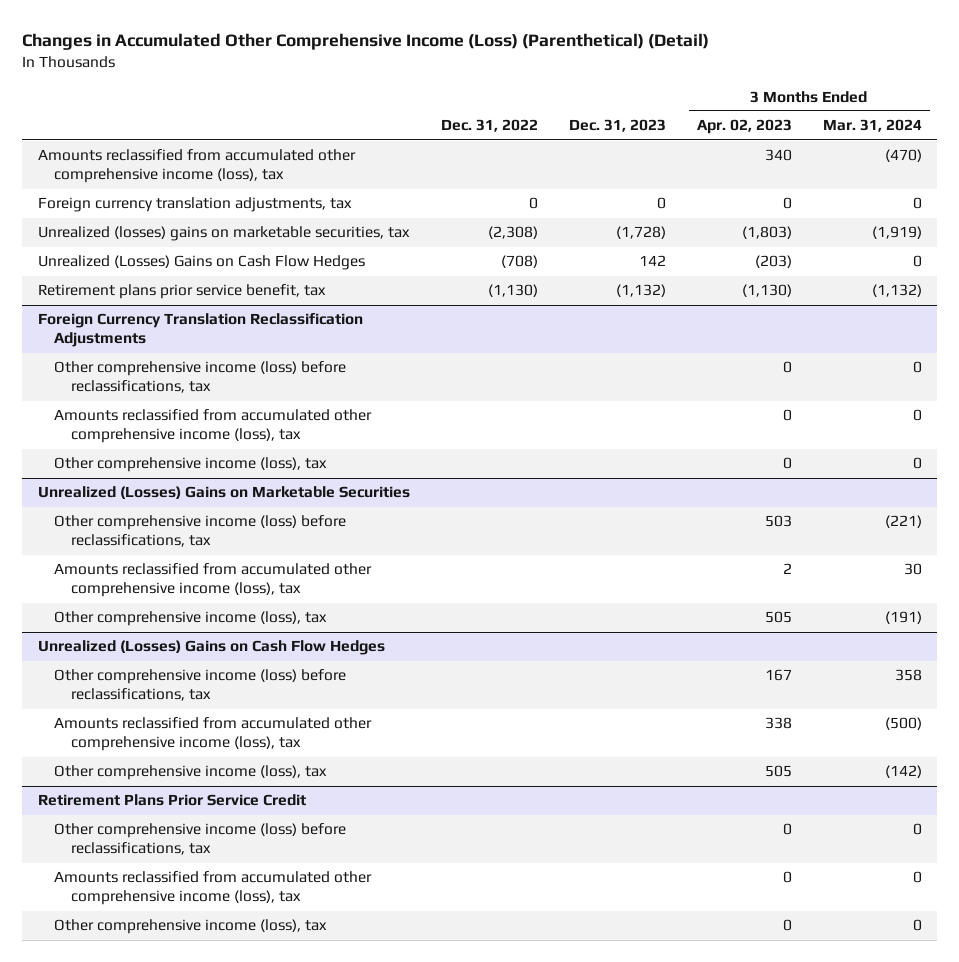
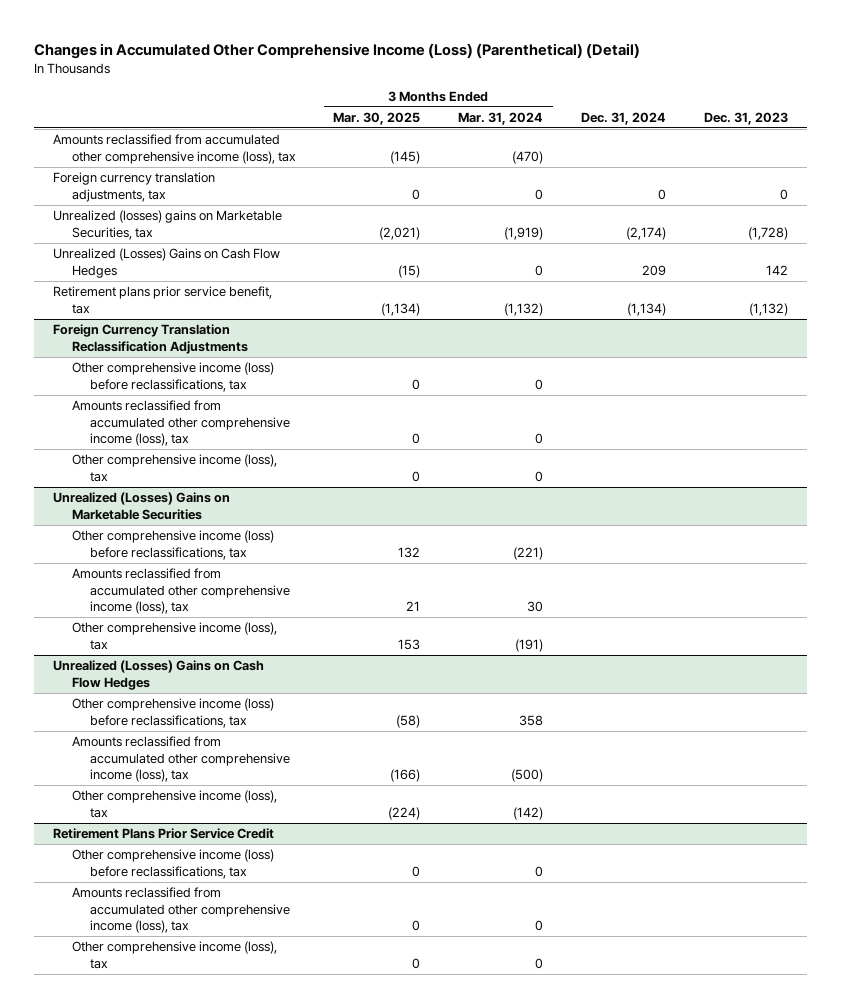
[440,119,538,133] Dec. 31, 2022 -> none
[696,119,792,135] Apr. 02, 2023 -> none
none -> [333,112,421,126] Mar. 30, 2025
none -> [581,112,667,126] Dec. 31, 2024
[37,226,410,242] Unrealized (losses) gains on marketable securities, tax -> [53,210,283,240] Unrealized (losses) gains on Marketable Securities, tax

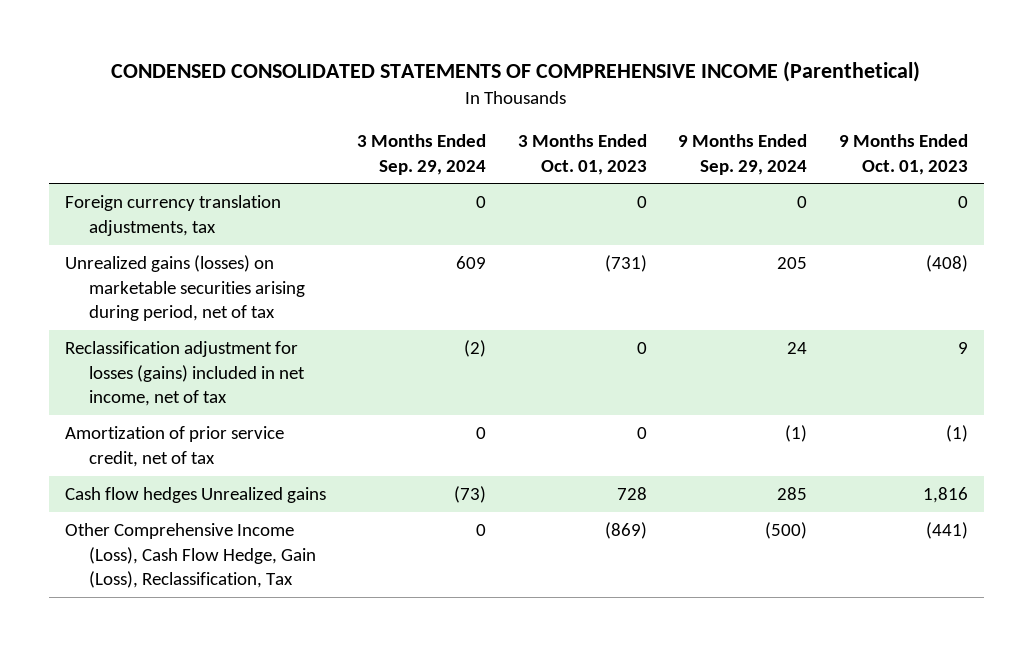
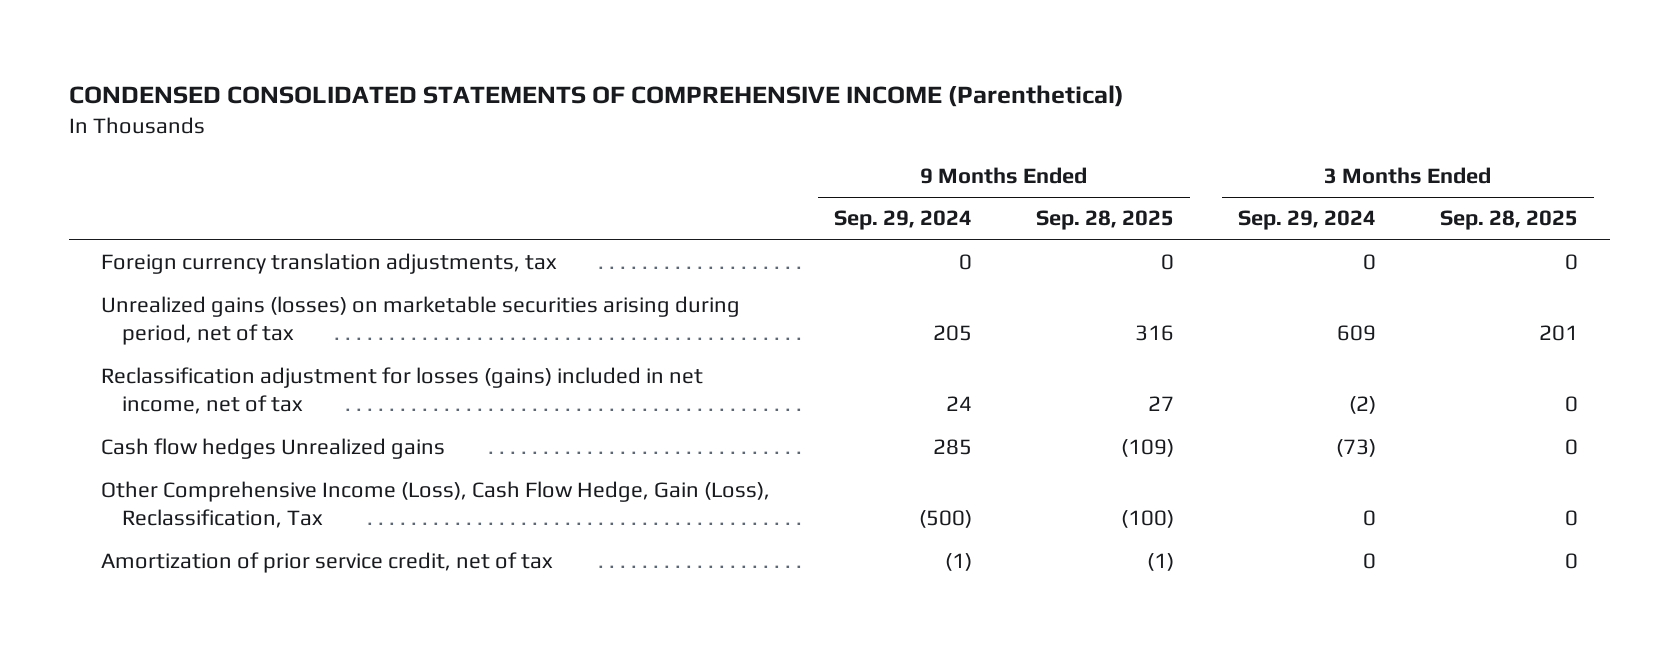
[517,133,647,175] 3 Months Ended Oct. 01, 2023 -> none
[838,133,968,175] 9 Months Ended Oct. 01, 2023 -> none
none -> [1036,210,1175,231] Sep. 28, 2025
none -> [1440,210,1579,231] Sep. 28, 2025
[64,426,284,467] Amortization of prior service credit, net of tax -> [101,552,554,574] Amortization of prior service credit, net of tax

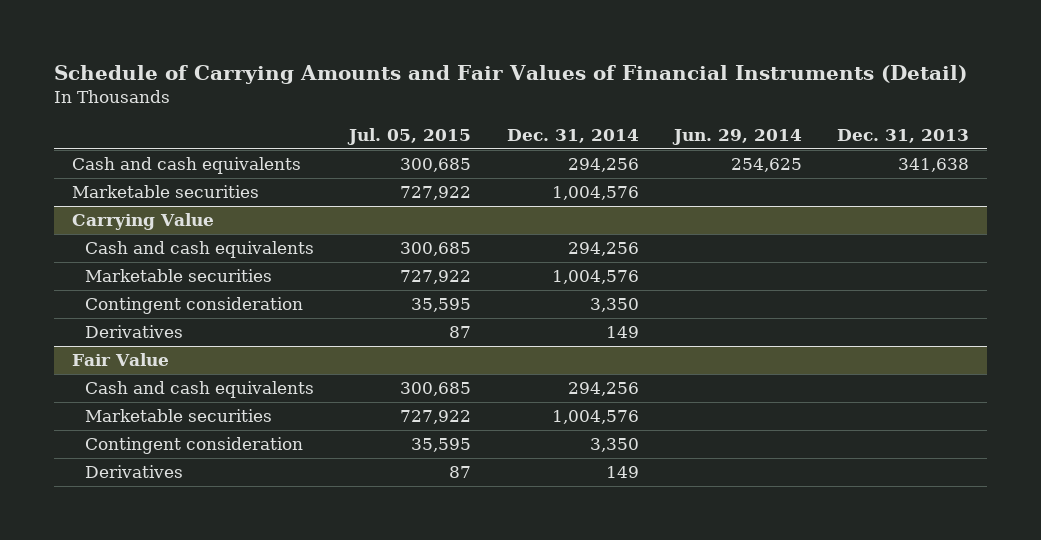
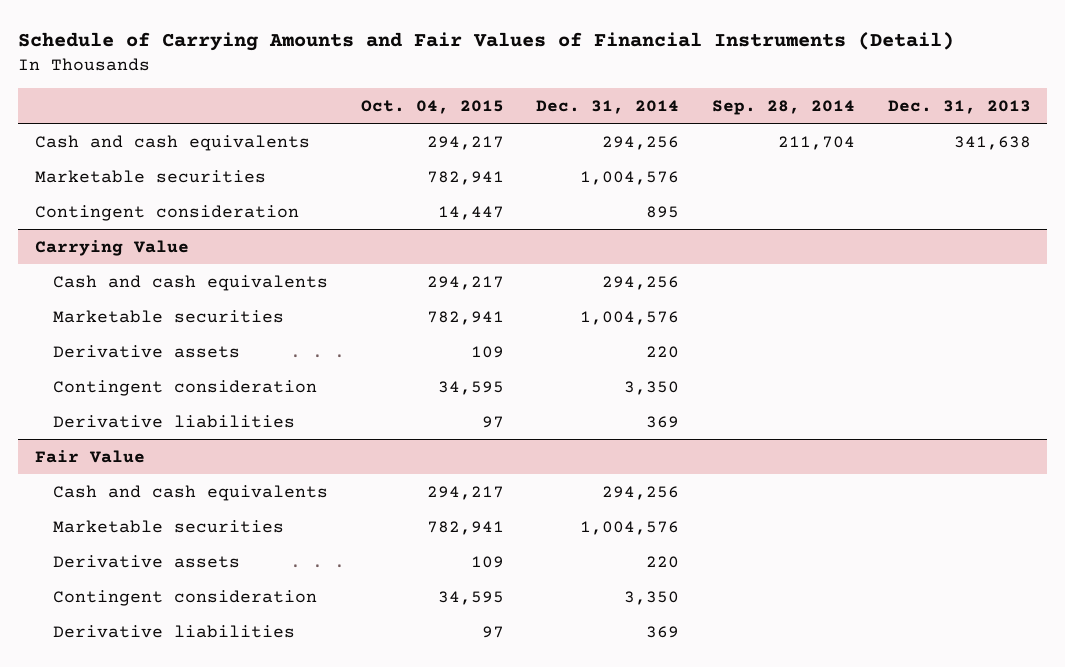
[347,127,472,145] Jul. 05, 2015 -> none
[671,128,802,145] Jun. 29, 2014 -> none
none -> [360,99,504,114] Oct. 04, 2015
none -> [712,99,856,115] Sep. 28, 2014
none -> [34,204,299,221] Contingent consideration
none -> [53,344,241,358] Derivative assets
[85,325,184,339] Derivatives -> none
none -> [53,414,296,428] Derivative liabilities
none -> [53,554,241,568] Derivative assets
[85,465,184,479] Derivatives -> none
none -> [53,624,296,638] Derivative liabilities

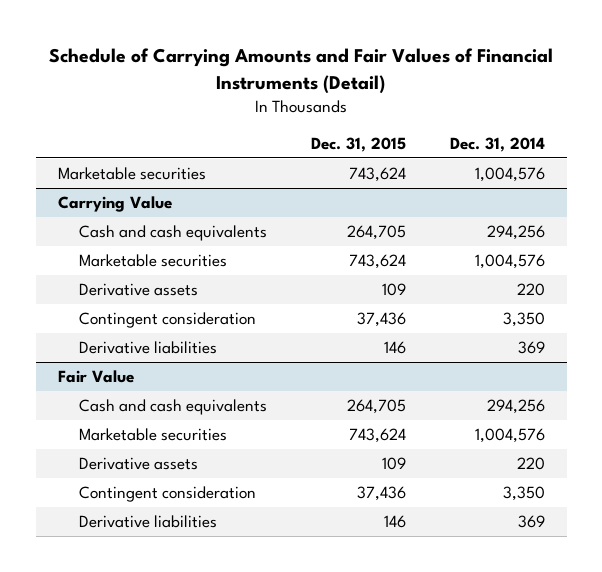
[360,99,504,114] Oct. 04, 2015 -> none
[712,99,856,115] Sep. 28, 2014 -> none
[887,99,1031,114] Dec. 31, 2013 -> none
none -> [310,137,406,153] Dec. 31, 2015
[34,134,310,151] Cash and cash equivalents -> none
[34,204,299,221] Contingent consideration -> none

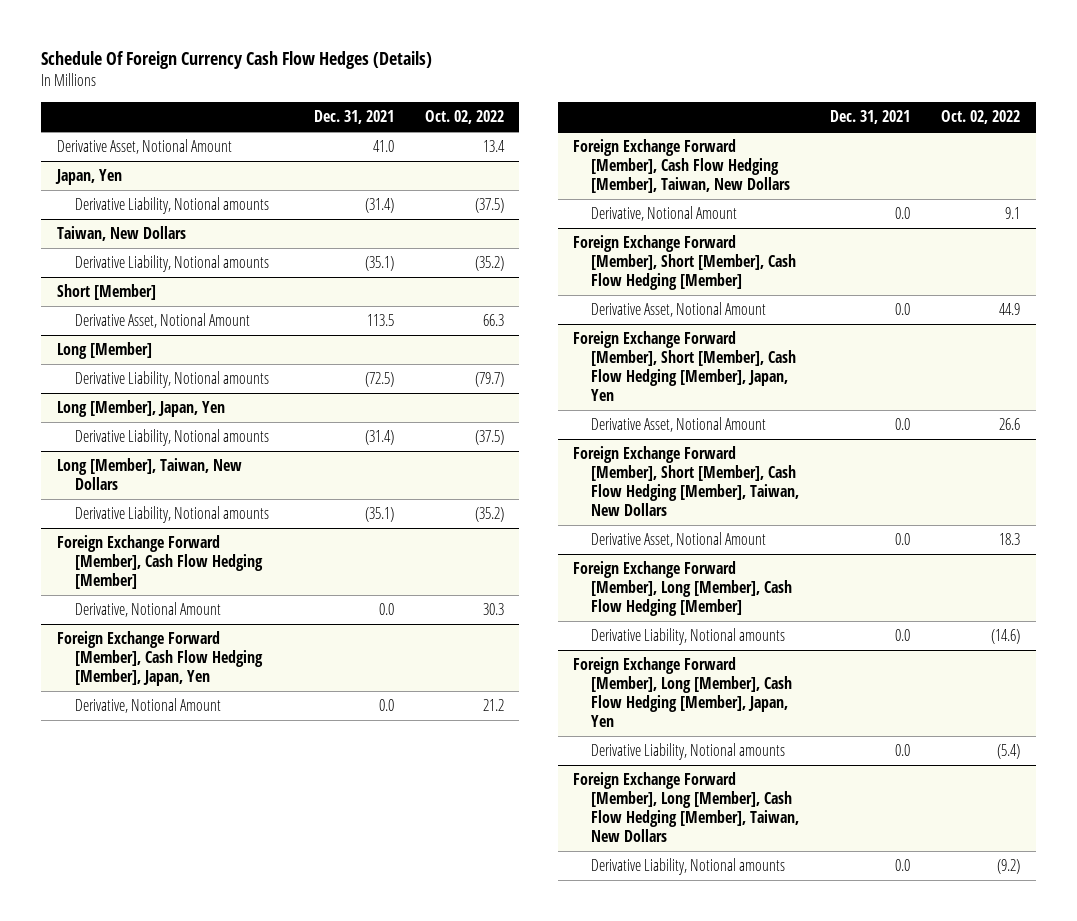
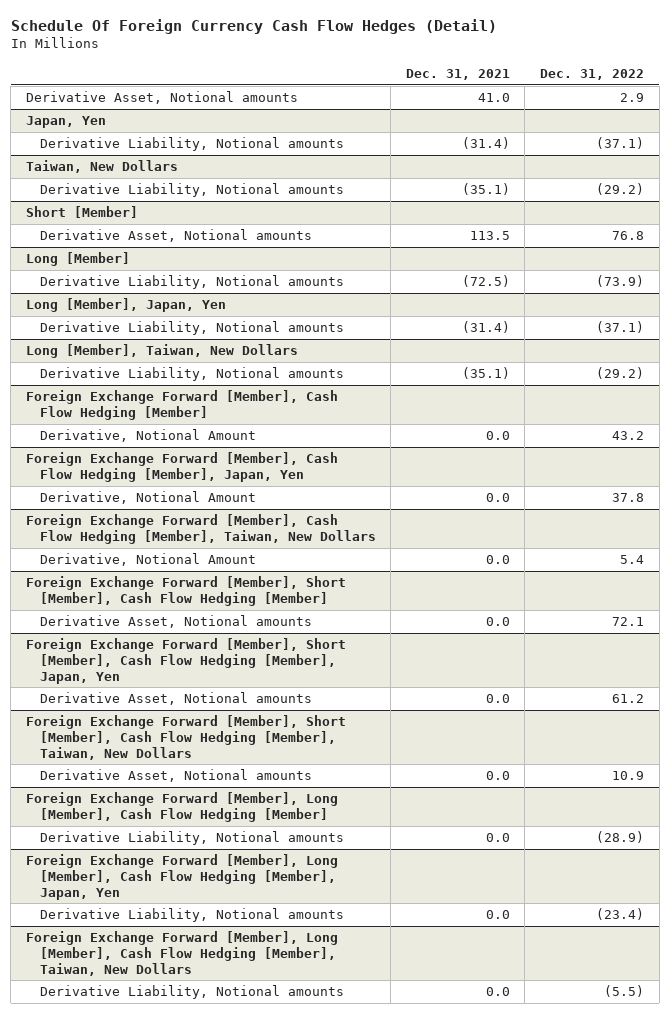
[41,51,433,70] Schedule Of Foreign Currency Cash Flow Hedges (Details) -> [10,18,497,34] Schedule Of Foreign Currency Cash Flow Hedges (Detail)
[424,109,504,124] Oct. 02, 2022 -> none
none -> [540,68,645,80] Dec. 31, 2022
[56,139,232,155] Derivative Asset, Notional Amount -> [25,91,298,105] Derivative Asset, Notional amounts
[74,313,250,329] Derivative Asset, Notional Amount -> [39,229,312,243] Derivative Asset, Notional amounts
[591,302,767,318] Derivative Asset, Notional Amount -> [39,615,312,629] Derivative Asset, Notional amounts
[591,417,767,433] Derivative Asset, Notional Amount -> [39,692,312,706] Derivative Asset, Notional amounts
[591,532,767,548] Derivative Asset, Notional Amount -> [39,769,312,783] Derivative Asset, Notional amounts

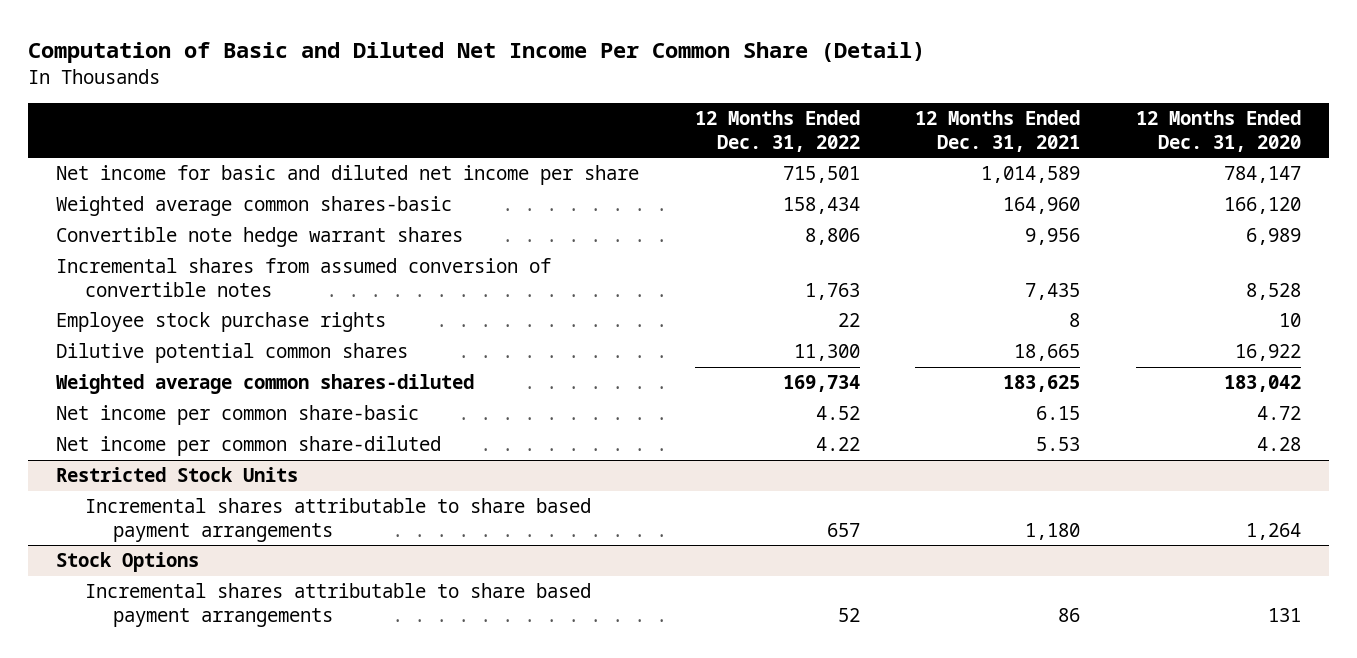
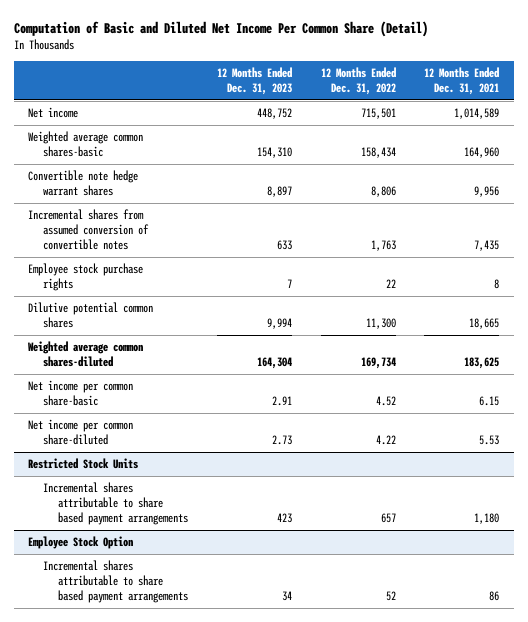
[1136,110,1302,153] 12 Months Ended Dec. 31, 2020 -> none
none -> [216,67,292,96] 12 Months Ended Dec. 31, 2023
[56,165,640,186] Net income for basic and diluted net income per share -> [28,107,79,119] Net income
[56,552,200,573] Stock Options -> [28,536,134,550] Employee Stock Option

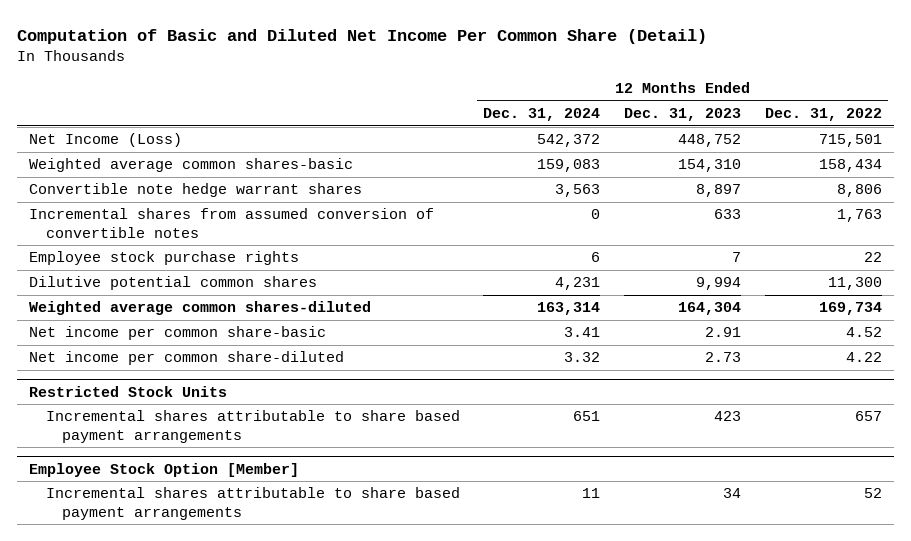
[424,67,500,96] 12 Months Ended Dec. 31, 2021 -> none
none -> [483,108,601,122] Dec. 31, 2024
[28,107,79,119] Net income -> [29,133,183,148] Net Income (Loss)
[28,536,134,550] Employee Stock Option -> [29,462,300,477] Employee Stock Option [Member]

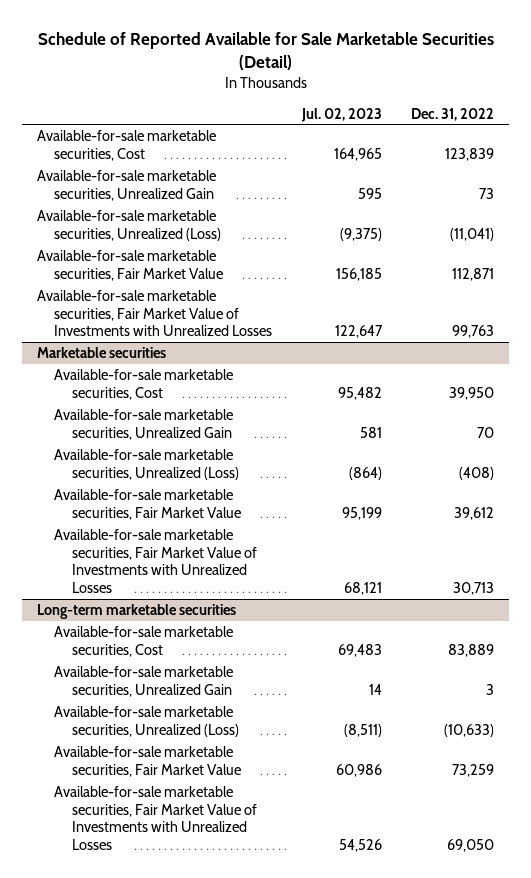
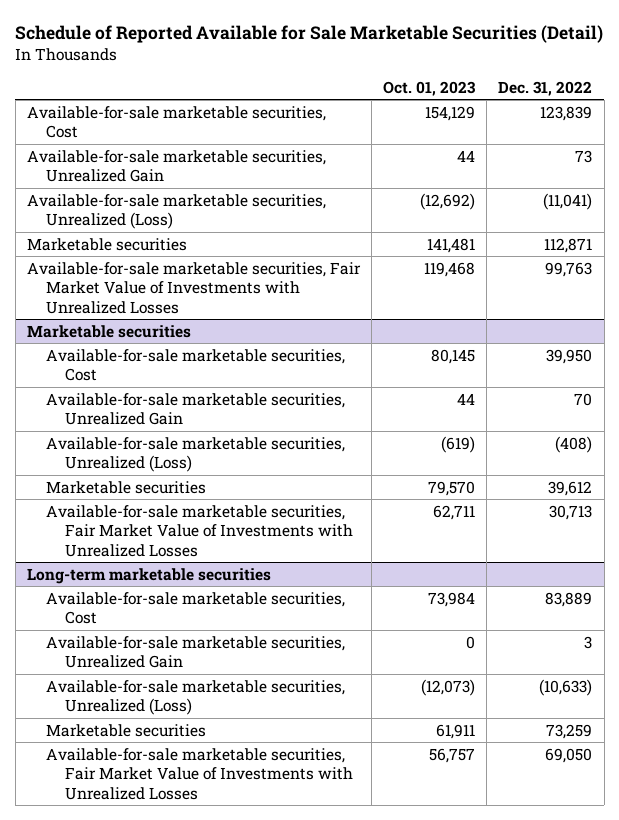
[300,107,382,122] Jul. 02, 2023 -> none
none -> [383,80,477,96] Oct. 01, 2023
[36,250,224,281] Available-for-sale marketable securities, Fair Market Value -> [26,237,187,251] Marketable securities
[54,489,241,520] Available-for-sale marketable securities, Fair Market Value -> [45,480,206,494] Marketable securities
[54,746,241,777] Available-for-sale marketable securities, Fair Market Value -> [45,723,206,737] Marketable securities

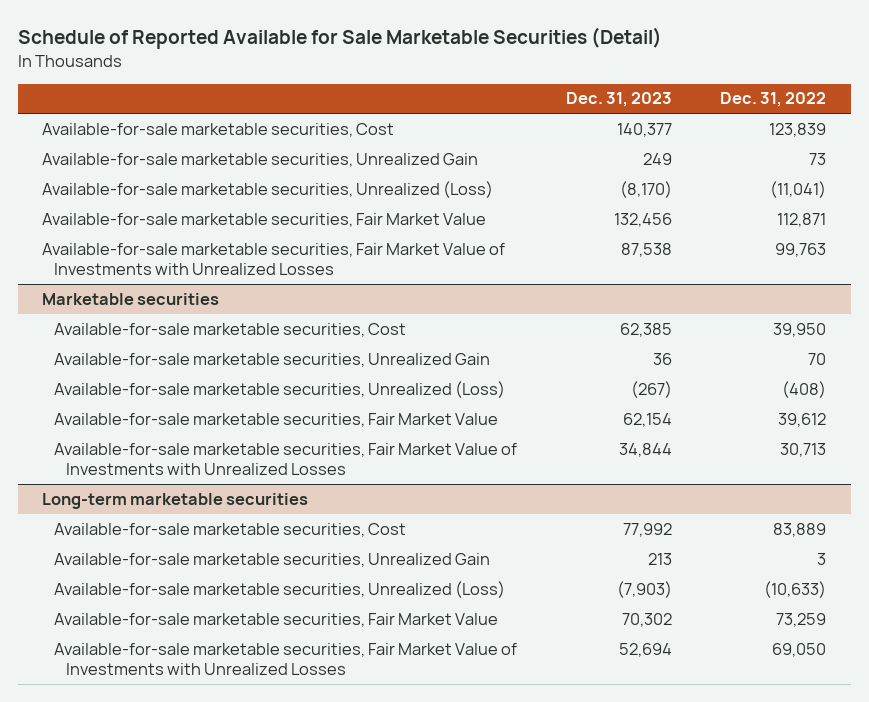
[383,80,477,96] Oct. 01, 2023 -> none
none -> [565,92,672,108] Dec. 31, 2023
[26,237,187,251] Marketable securities -> [42,212,487,227] Available-for-sale marketable securities, Fair Market Value
[45,480,206,494] Marketable securities -> [54,412,499,427] Available-for-sale marketable securities, Fair Market Value
[45,723,206,737] Marketable securities -> [54,612,499,627] Available-for-sale marketable securities, Fair Market Value

